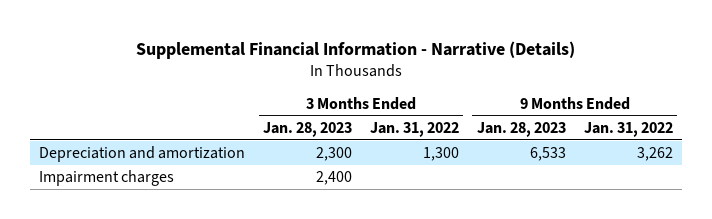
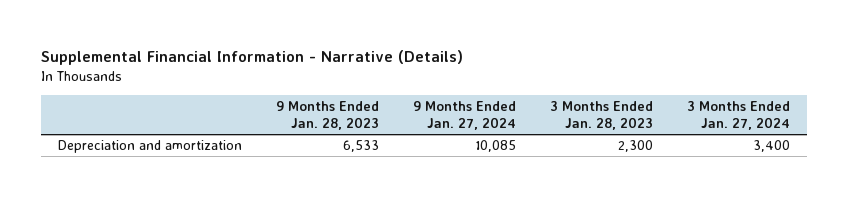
[370,122,460,138] Jan. 31, 2022 -> none
[583,122,673,138] Jan. 31, 2022 -> none
none -> [412,100,516,131] 9 Months Ended Jan. 27, 2024
none -> [686,100,790,131] 3 Months Ended Jan. 27, 2024
[39,170,175,187] Impairment charges -> none

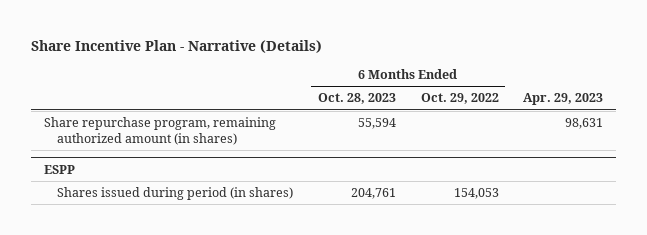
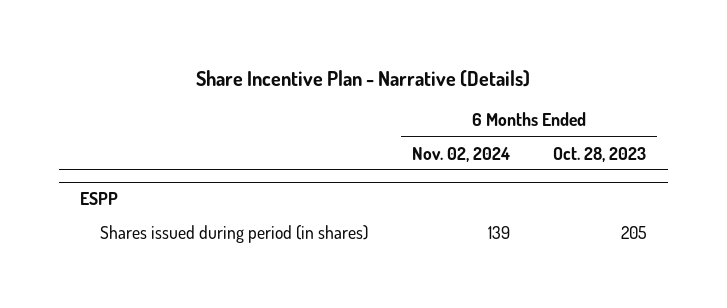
[420,93,499,105] Oct. 29, 2022 -> none
[523,93,604,106] Apr. 29, 2023 -> none
none -> [411,146,510,162] Nov. 02, 2024
[43,117,276,145] Share repurchase program, remaining authorized amount (in shares) -> none
[350,188,396,200] 204,761 -> [621,226,647,240] 205

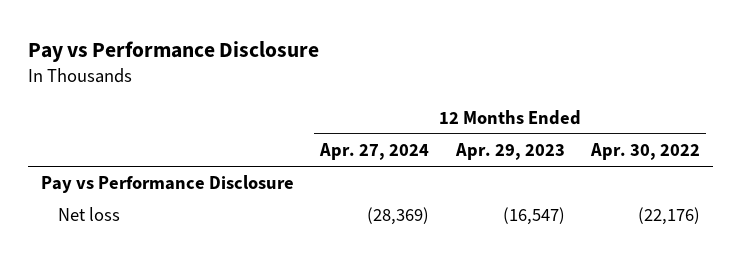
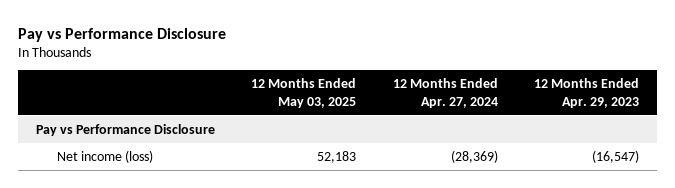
[589,142,700,160] Apr. 30, 2022 -> none
none -> [251,78,357,108] 12 Months Ended May 03, 2025
[58,207,121,222] Net loss -> [57,150,154,164] Net income (loss)

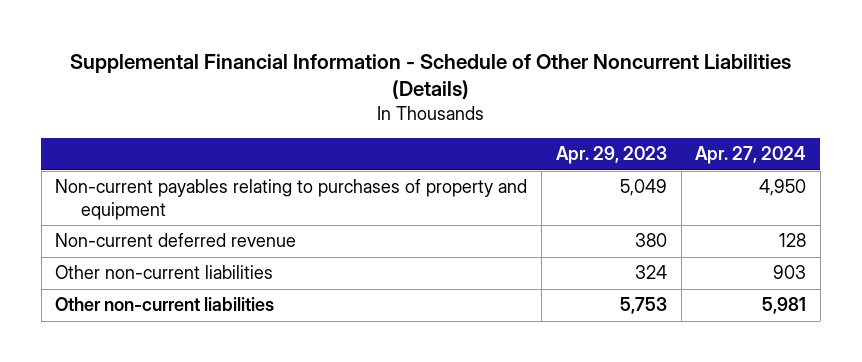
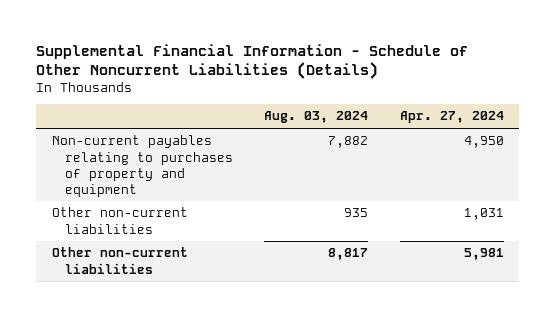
[555,146,667,165] Apr. 29, 2023 -> none
none -> [264,111,369,124] Aug. 03, 2024
[55,233,297,248] Non-current deferred revenue -> none
[773,265,807,280] 903 -> [463,208,504,221] 1,031

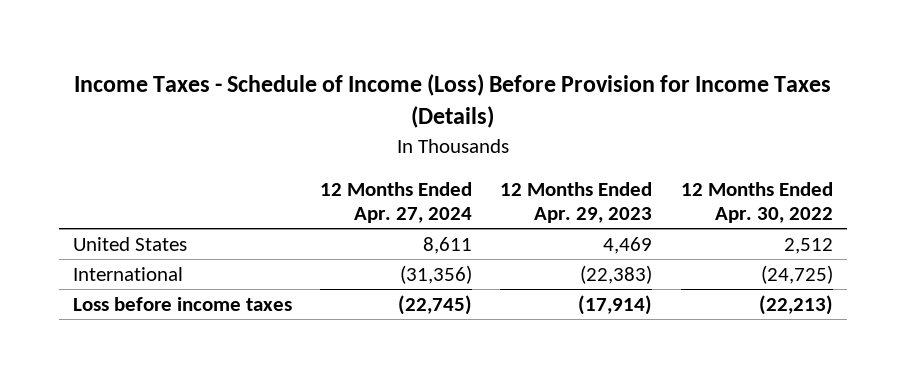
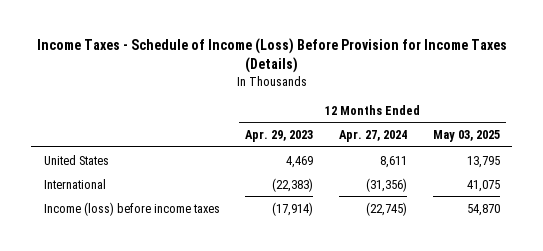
[680,181,833,223] 12 Months Ended Apr. 30, 2022 -> none
none -> [432,130,500,143] May 03, 2025
[73,296,293,311] Loss before income taxes -> [43,201,220,216] Income (loss) before income taxes

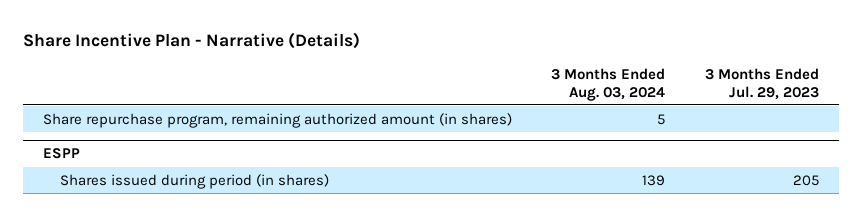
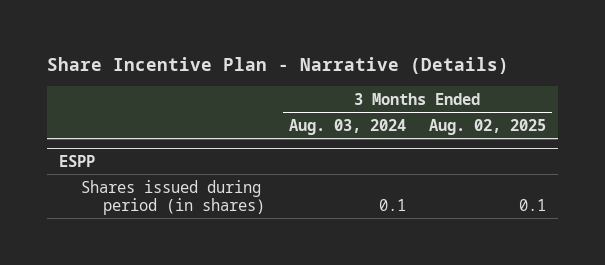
[705,68,820,100] 3 Months Ended Jul. 29, 2023 -> none
none -> [429,118,547,135] Aug. 02, 2025
[42,112,512,128] Share repurchase program, remaining authorized amount (in shares) -> none
[642,174,666,186] 139 -> [378,198,406,211] 0.1

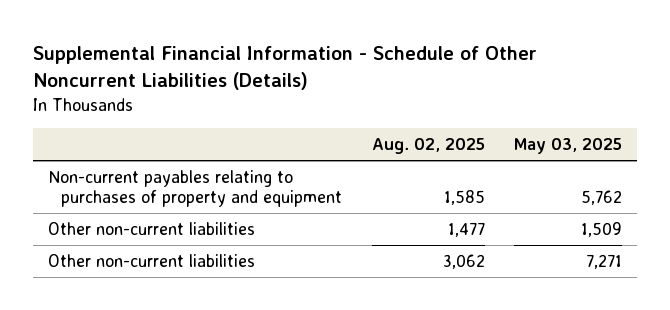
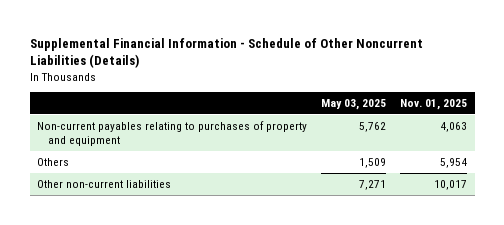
[371,138,485,155] Aug. 02, 2025 -> none
none -> [400,98,468,110] Nov. 01, 2025
[48,221,256,235] Other non-current liabilities -> [37,158,70,167] Others

